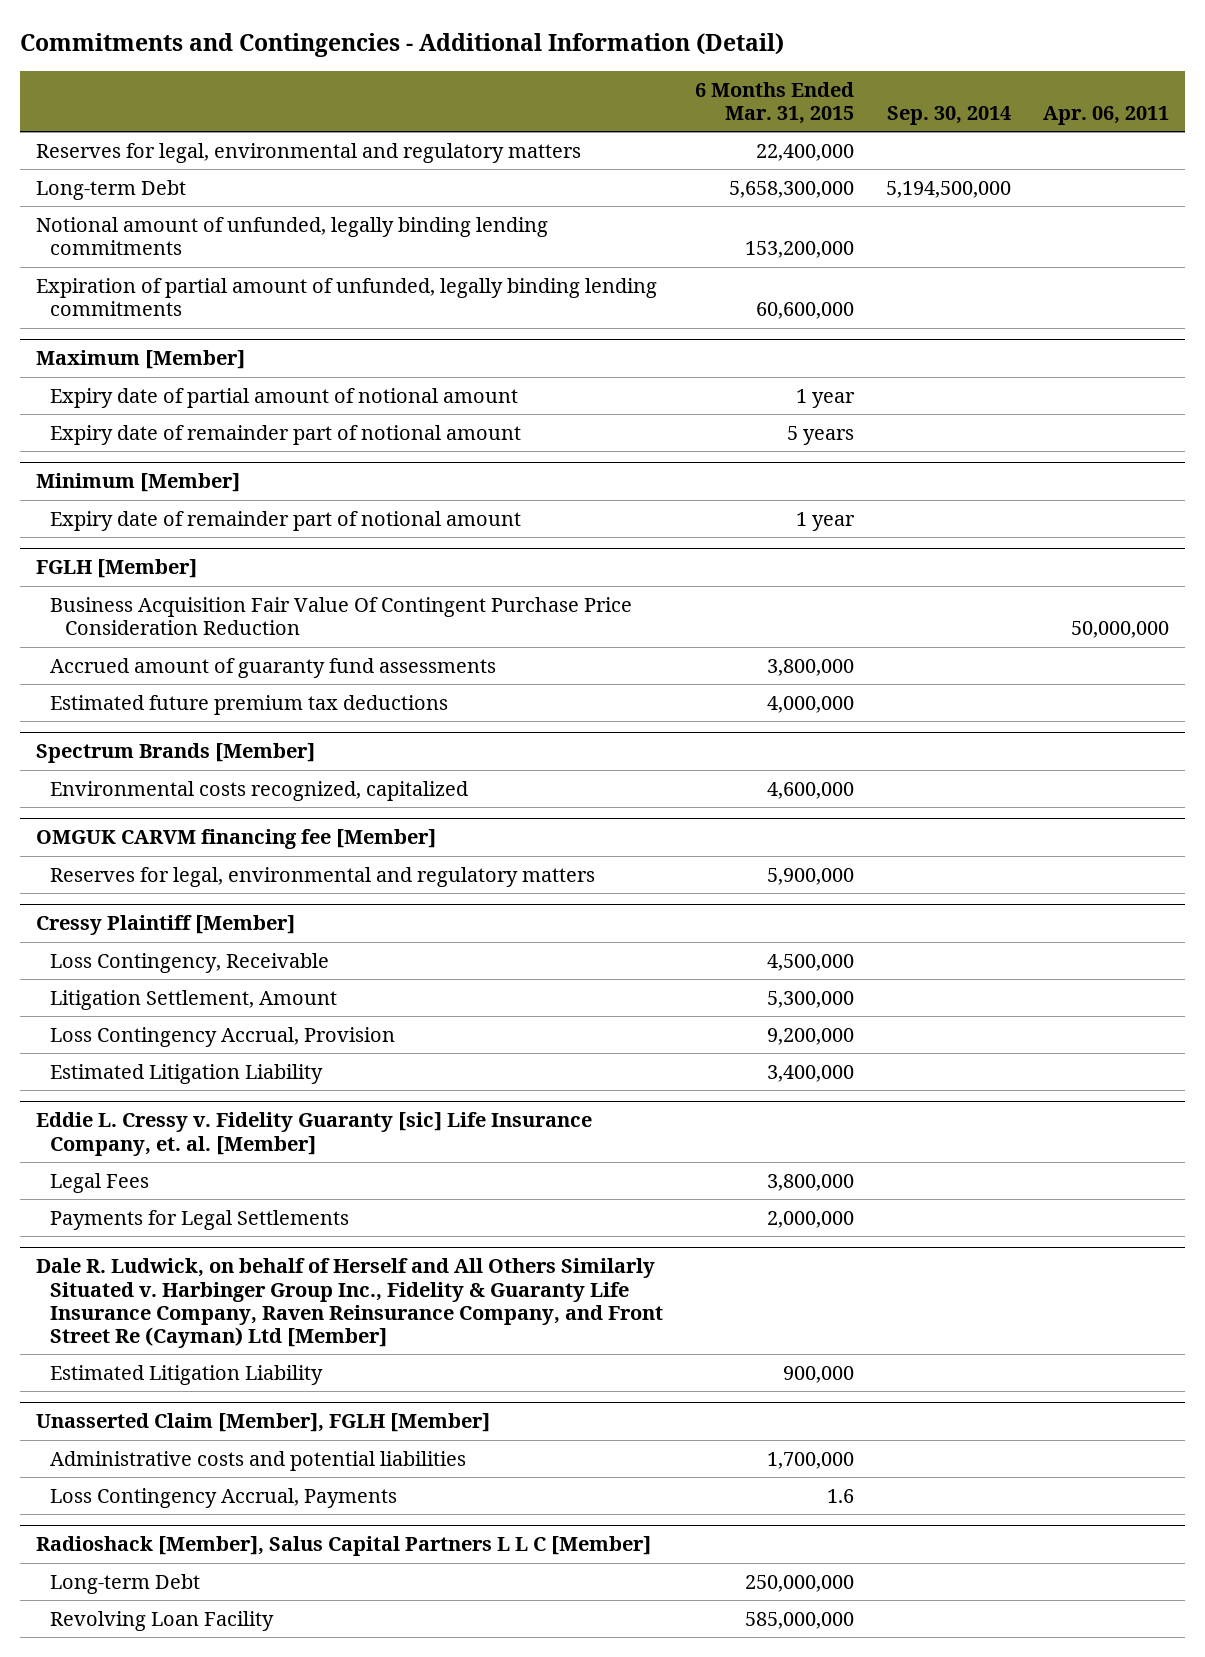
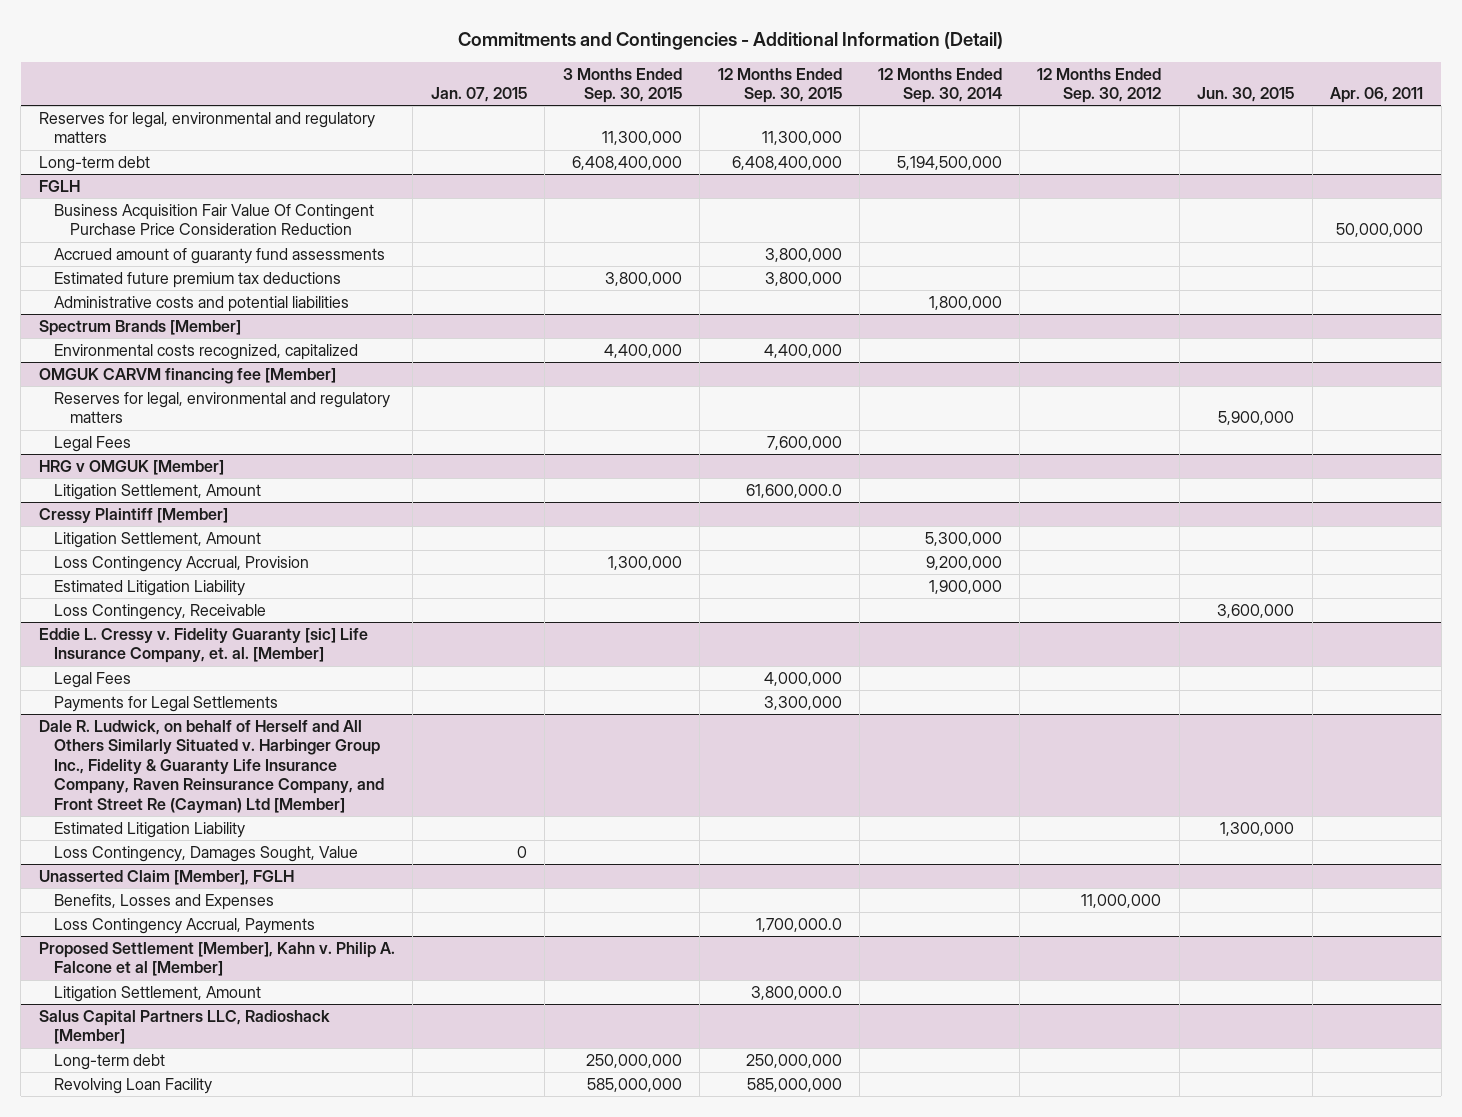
[695,81,855,124] 6 Months Ended Mar. 31, 2015 -> none
[887,105,1012,125] Sep. 30, 2014 -> none
none -> [430,87,527,103] Jan. 07, 2015
none -> [562,67,682,104] 3 Months Ended Sep. 30, 2015
none -> [717,67,842,104] 12 Months Ended Sep. 30, 2015
none -> [877,67,1002,104] 12 Months Ended Sep. 30, 2014
none -> [1037,67,1162,104] 12 Months Ended Sep. 30, 2012
none -> [1197,87,1295,103] Jun. 30, 2015
[36,216,549,255] Notional amount of unfunded, legally binding lending commitments -> none
[36,277,658,316] Expiration of partial amount of unfunded, legally binding lending commitments -> none
[36,350,246,370] Maximum [Member] -> none
[50,387,519,408] Expiry date of partial amount of notional amount -> none
[50,424,522,445] Expiry date of remainder part of notional amount -> none
[36,473,241,493] Minimum [Member] -> none
[50,510,522,531] Expiry date of remainder part of notional amount -> none
[36,179,187,200] Long-term Debt -> [38,155,150,172] Long-term debt
[36,559,198,579] FGLH [Member] -> [38,179,80,192] FGLH
none -> [54,295,350,312] Administrative costs and potential liabilities
none -> [54,435,132,452] Legal Fees
none -> [38,459,224,475] HRG v OMGUK [Member]
none -> [54,483,262,500] Litigation Settlement, Amount
[50,952,330,973] Loss Contingency, Receivable -> [54,603,267,620] Loss Contingency, Receivable
[50,1450,467,1471] Administrative costs and potential liabilities -> none
none -> [54,845,359,862] Loss Contingency, Damages Sought, Value
[36,1413,491,1433] Unasserted Claim [Member], FGLH [Member] -> [38,869,294,885] Unasserted Claim [Member], FGLH
none -> [54,893,275,910] Benefits, Losses and Expenses
none -> [38,941,395,977] Proposed Settlement [Member], Kahn v. Philip A. Falcone et al [Member]
none -> [54,985,262,1002] Litigation Settlement, Amount
[36,1536,652,1557] Radioshack [Member], Salus Capital Partners L L C [Member] -> [38,1009,330,1045] Salus Capital Partners LLC, Radioshack [Member]
[50,1573,201,1594] Long-term Debt -> [54,1053,166,1070] Long-term debt

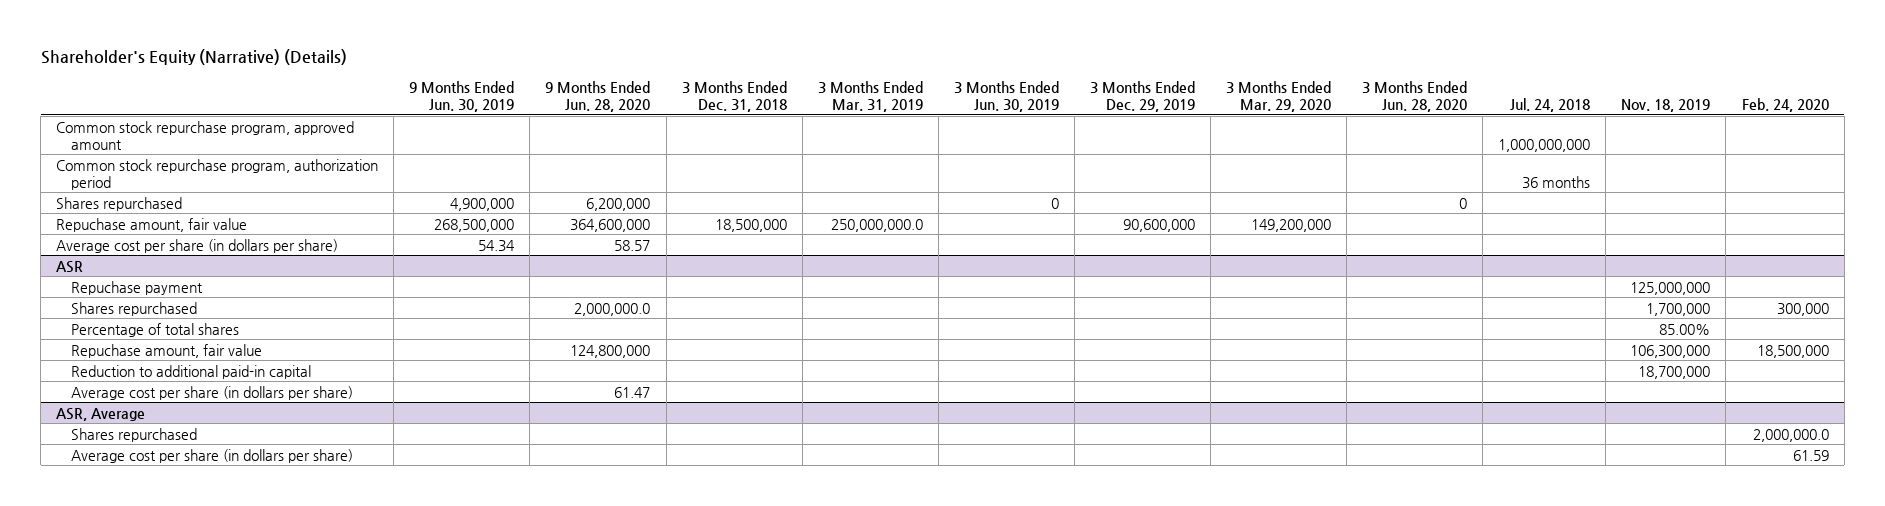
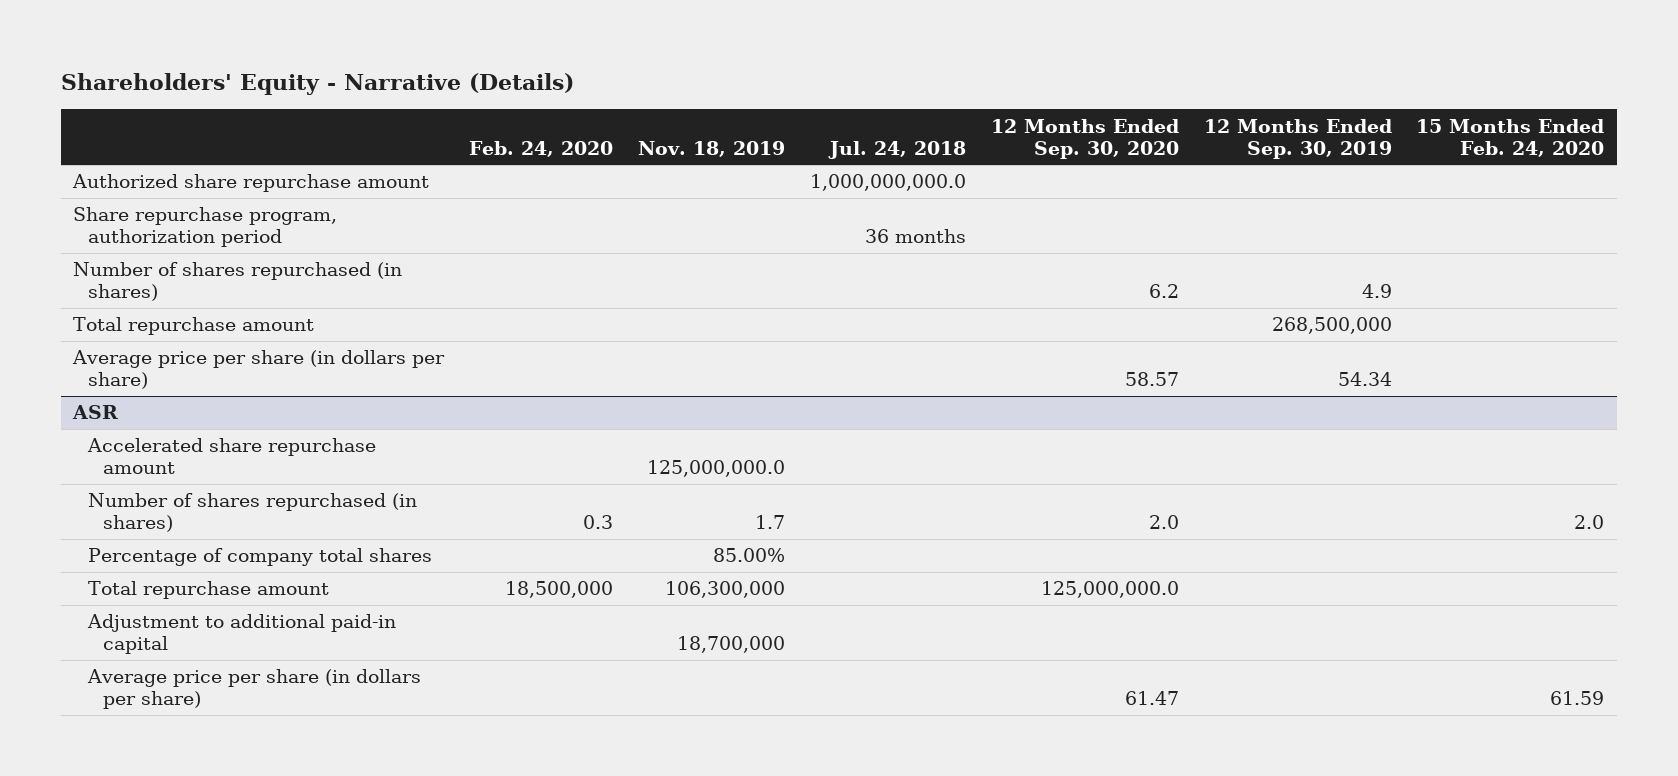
[40,49,347,66] Shareholder's Equity (Narrative) (Details) -> [60,73,574,96] Shareholders' Equity - Narrative (Details)
[409,80,515,113] 9 Months Ended Jun. 30, 2019 -> none
[545,80,651,113] 9 Months Ended Jun. 28, 2020 -> none
[681,80,787,113] 3 Months Ended Dec. 31, 2018 -> none
[817,80,923,113] 3 Months Ended Mar. 31, 2019 -> none
[953,80,1059,113] 3 Months Ended Jun. 30, 2019 -> none
[1089,80,1195,113] 3 Months Ended Dec. 29, 2019 -> none
[1226,80,1332,113] 3 Months Ended Mar. 29, 2020 -> none
[1362,80,1468,113] 3 Months Ended Jun. 28, 2020 -> none
none -> [990,118,1179,159] 12 Months Ended Sep. 30, 2020
none -> [1203,118,1392,159] 12 Months Ended Sep. 30, 2019
none -> [1416,118,1605,157] 15 Months Ended Feb. 24, 2020
[56,120,355,150] Common stock repurchase program, approved amount -> [72,174,430,193] Authorized share repurchase amount
[1498,138,1591,152] 1,000,000,000 -> [809,174,966,192] 1,000,000,000.0
[56,158,379,190] Common stock repurchase program, authorization period -> [73,207,338,248] Share repurchase program, authorization period
[56,196,183,211] Shares repurchased -> [73,262,403,302] Number of shares repurchased (in shares)
[56,217,248,232] Repuchase amount, fair value -> [73,317,315,336] Total repurchase amount
[56,238,339,253] Average cost per share (in dollars per share) -> [72,350,446,390] Average price per share (in dollars per share)
[71,280,204,295] Repuchase payment -> none
[56,407,146,421] ASR, Average -> none
[71,427,198,442] Shares repurchased -> none
[71,448,354,463] Average cost per share (in dollars per share) -> none
none -> [87,438,377,475] Accelerated share repurchase amount
[71,301,198,316] Shares repurchased -> [88,493,418,533] Number of shares repurchased (in shares)
[1646,302,1711,316] 1,700,000 -> [755,515,786,530] 1.7
[1776,302,1829,316] 300,000 -> [583,515,614,530] 0.3
[71,322,240,337] Percentage of total shares -> [88,548,433,567] Percentage of company total shares
[71,343,263,358] Repuchase amount, fair value -> [88,581,330,600] Total repurchase amount
[71,364,312,379] Reduction to additional paid-in capital -> [87,614,397,655] Adjustment to additional paid-in capital
[71,385,354,400] Average cost per share (in dollars per share) -> [87,669,422,710] Average price per share (in dollars per share)

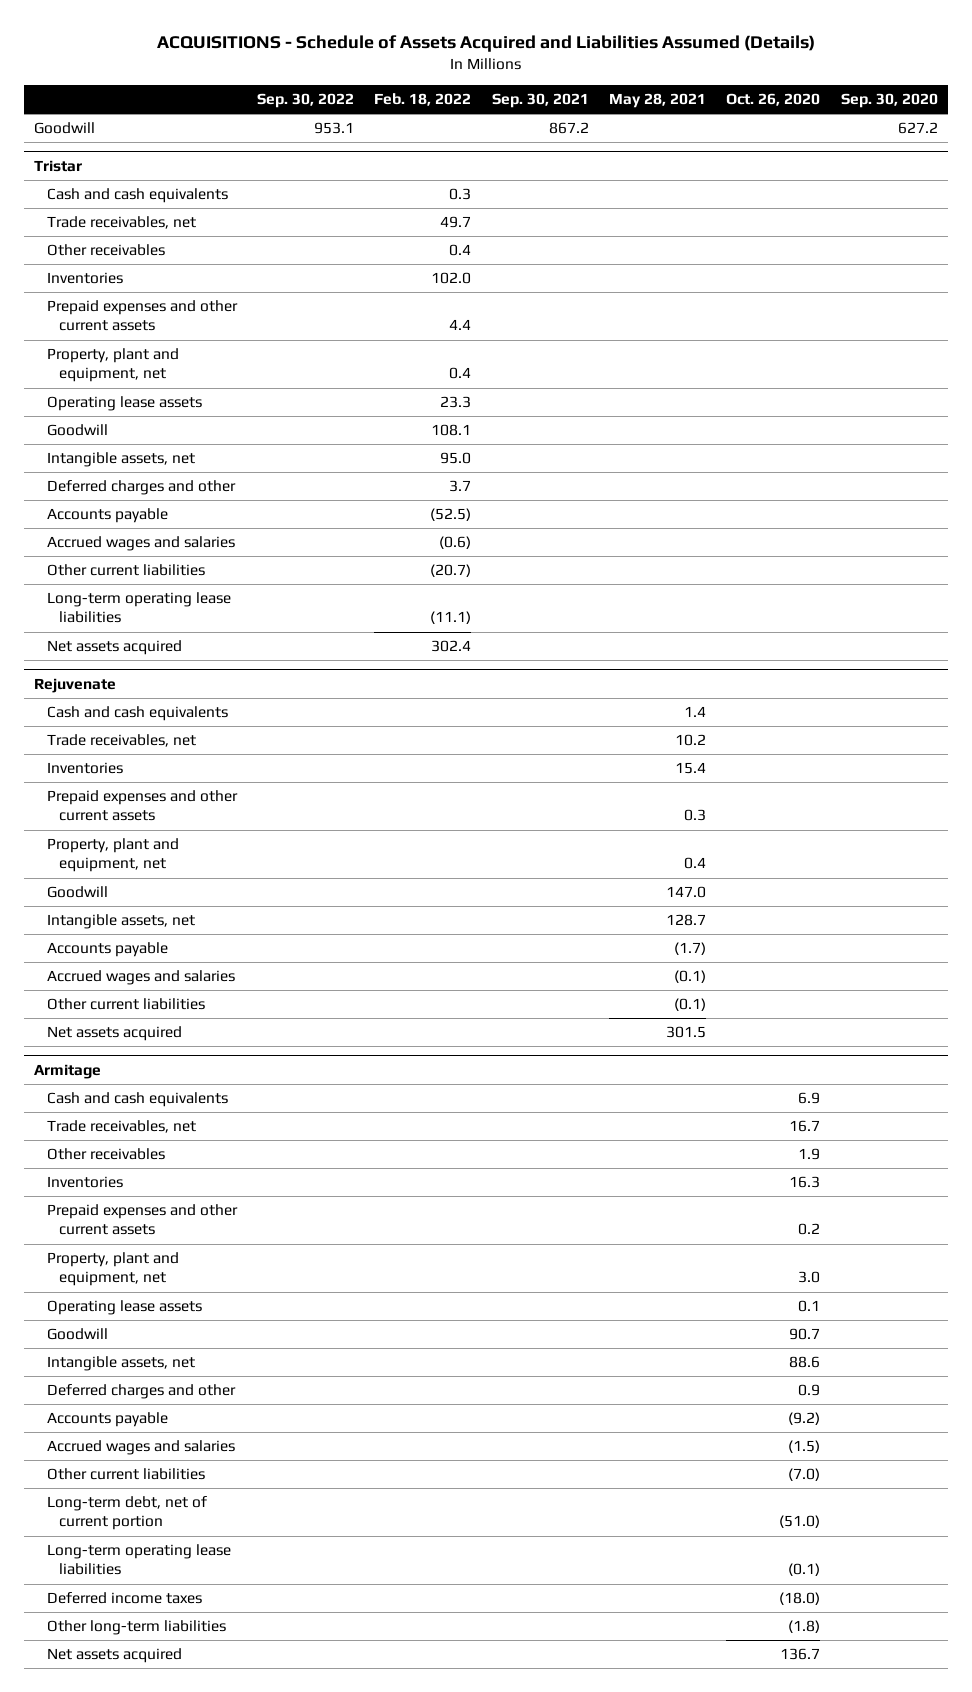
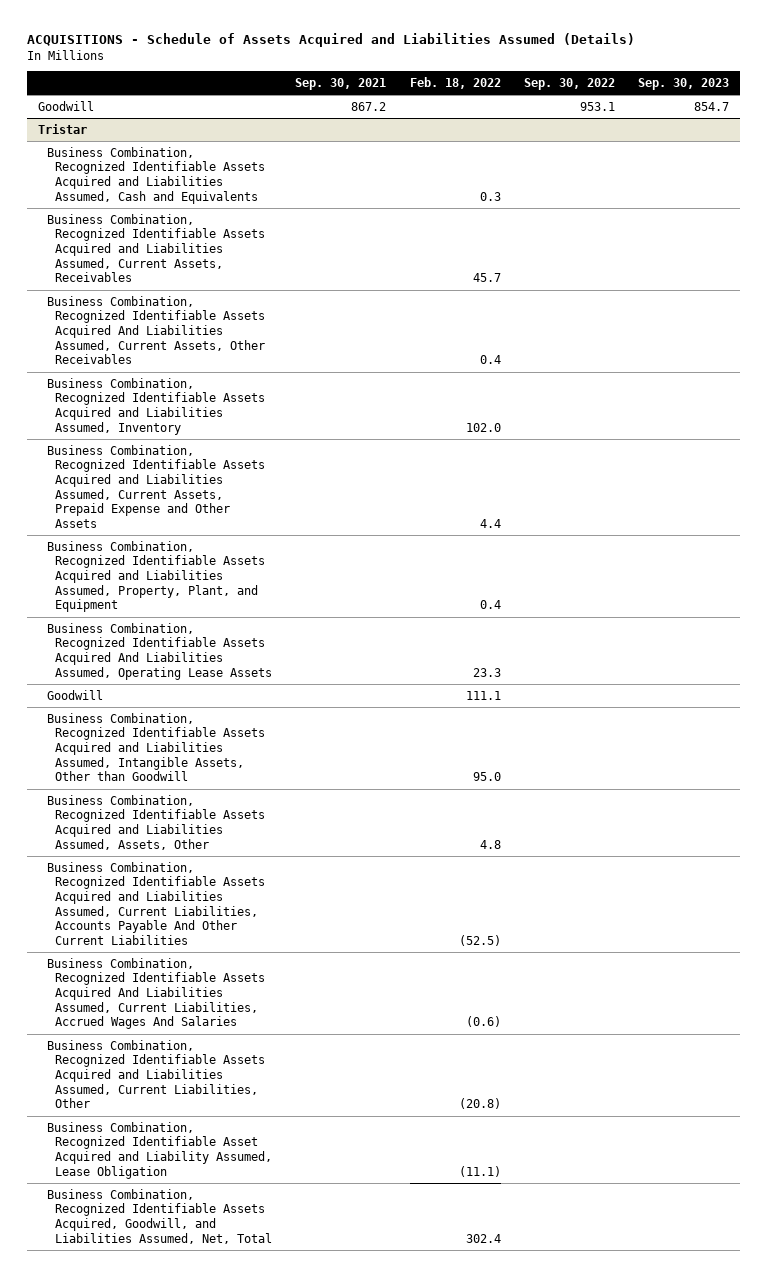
[609,92,707,108] May 28, 2021 -> none
[726,92,821,106] Oct. 26, 2020 -> none
[840,92,938,108] Sep. 30, 2020 -> none
none -> [637,77,729,90] Sep. 30, 2023
[46,216,196,230] Trade receivables, net -> none
[46,480,236,496] Deferred charges and other -> none
[34,677,117,693] Rejuvenate -> none
[46,706,228,722] Cash and cash equivalents -> none
[46,734,196,748] Trade receivables, net -> none
[46,762,123,775] Inventories -> none
[46,790,238,822] Prepaid expenses and other current assets -> none
[46,838,179,873] Property, plant and equipment, net -> none
[46,886,108,899] Goodwill -> none
[46,914,195,930] Intangible assets, net -> none
[46,942,168,958] Accounts payable -> none
[46,970,235,986] Accrued wages and salaries -> none
[46,998,205,1011] Other current liabilities -> none
[46,1026,182,1042] Net assets acquired -> none
[34,1063,102,1079] Armitage -> none
[46,1092,228,1108] Cash and cash equivalents -> none
[46,1120,196,1134] Trade receivables, net -> none
[46,1148,165,1161] Other receivables -> none
[46,1176,123,1189] Inventories -> none
[46,1204,238,1236] Prepaid expenses and other current assets -> none
[46,1252,179,1287] Property, plant and equipment, net -> none
[46,1300,202,1316] Operating lease assets -> none
[46,1328,108,1341] Goodwill -> none
[46,1356,195,1372] Intangible assets, net -> none
[46,1384,236,1400] Deferred charges and other -> none
[46,1412,168,1428] Accounts payable -> none
[46,1440,235,1456] Accrued wages and salaries -> none
[46,1468,205,1481] Other current liabilities -> none
[46,1496,207,1531] Long-term debt, net of current portion -> none
[46,1544,231,1576] Long-term operating lease liabilities -> none
[46,1592,202,1605] Deferred income taxes -> none
[46,1620,226,1636] Other long-term liabilities -> none
[46,1648,182,1664] Net assets acquired -> none
[46,188,228,204] Cash and cash equivalents -> [46,146,266,204] Business Combination, Recognized Identifiable Assets Acquired and Liabilities Assumed, Cash and Equivalents
none -> [46,213,266,283] Business Combination, Recognized Identifiable Assets Acquired and Liabilities Assumed, Current Assets, Receivables
[46,244,165,257] Other receivables -> [46,295,266,365] Business Combination, Recognized Identifiable Assets Acquired And Liabilities Assumed, Current Assets, Other Receivables
[46,272,123,285] Inventories -> [46,377,266,435] Business Combination, Recognized Identifiable Assets Acquired and Liabilities Assumed, Inventory
[46,300,238,332] Prepaid expenses and other current assets -> [46,444,266,528] Business Combination, Recognized Identifiable Assets Acquired and Liabilities Assumed, Current Assets, Prepaid Expense and Other Assets
[46,348,179,383] Property, plant and equipment, net -> [46,540,266,613] Business Combination, Recognized Identifiable Assets Acquired and Liabilities Assumed, Property, Plant, and Equipment
[46,396,202,412] Operating lease assets -> [46,622,273,680] Business Combination, Recognized Identifiable Assets Acquired And Liabilities Assumed, Operating Lease Assets
[431,424,472,437] 108.1 -> [465,690,501,700] 111.1
[46,452,195,468] Intangible assets, net -> [46,712,266,782] Business Combination, Recognized Identifiable Assets Acquired and Liabilities Assumed, Intangible Assets, Other than Goodwill
none -> [46,794,266,850] Business Combination, Recognized Identifiable Assets Acquired and Liabilities Assumed, Assets, Other
[46,508,168,524] Accounts payable -> [46,861,266,945] Business Combination, Recognized Identifiable Assets Acquired and Liabilities Assumed, Current Liabilities, Accounts Payable And Other Current Liabilities
[46,536,235,552] Accrued wages and salaries -> [46,957,266,1030] Business Combination, Recognized Identifiable Assets Acquired And Liabilities Assumed, Current Liabilities, Accrued Wages And Salaries
[46,564,205,577] Other current liabilities -> [46,1039,266,1109] Business Combination, Recognized Identifiable Assets Acquired and Liabilities Assumed, Current Liabilities, Other
[430,564,472,578] (20.7) -> [458,1098,501,1110] (20.8)
[46,592,231,624] Long-term operating lease liabilities -> [46,1121,273,1179] Business Combination, Recognized Identifiable Asset Acquired and Liability Assumed, Lease Obligation
[46,640,182,656] Net assets acquired -> [46,1188,273,1244] Business Combination, Recognized Identifiable Assets Acquired, Goodwill, and Liabilities Assumed, Net, Total

